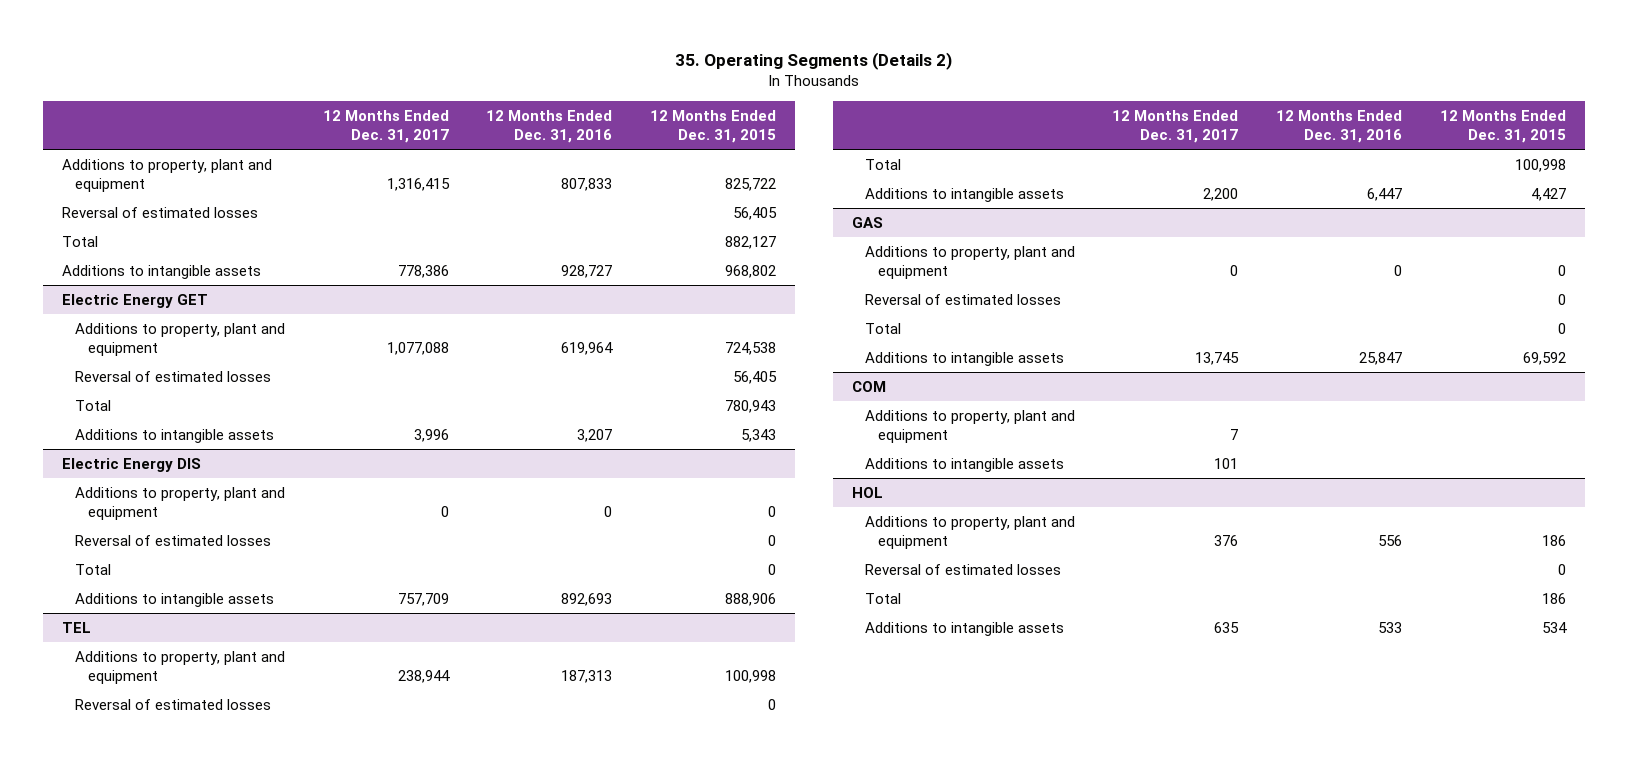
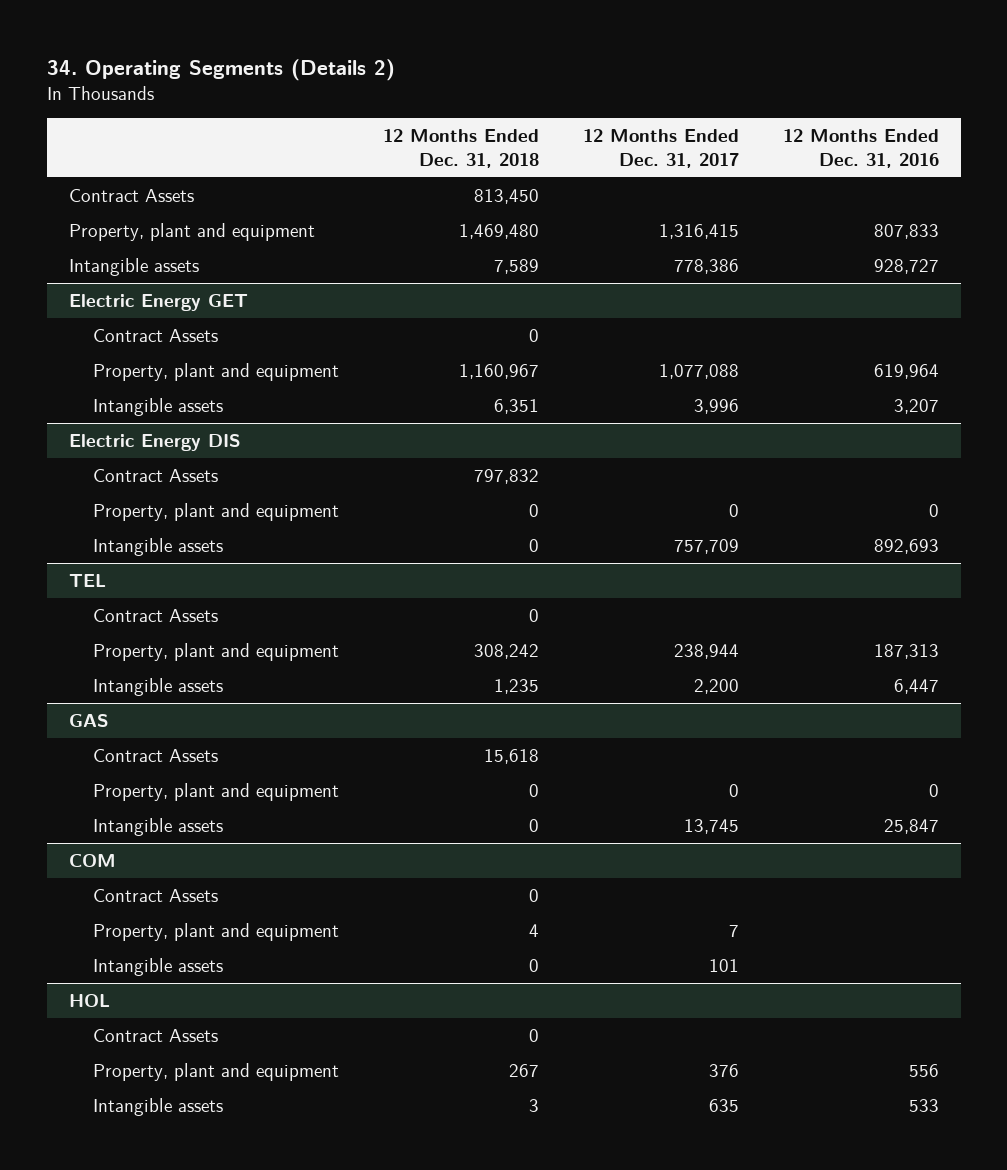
[674,52,952,71] 35. Operating Segments (Details 2) -> [46,59,395,82] 34. Operating Segments (Details 2)
[650,110,777,144] 12 Months Ended Dec. 31, 2015 -> none
none -> [382,129,539,168] 12 Months Ended Dec. 31, 2018
[61,206,258,218] Reversal of estimated losses -> none
[61,235,98,247] Total -> none
none -> [68,188,194,202] Contract Assets
[61,158,272,192] Additions to property, plant and equipment -> [68,222,315,241] Property, plant and equipment
[61,264,261,279] Additions to intangible assets -> [68,257,199,276] Intangible assets
[74,370,271,382] Reversal of estimated losses -> none
[74,399,111,411] Total -> none
none -> [92,328,218,342] Contract Assets
[74,322,285,356] Additions to property, plant and equipment -> [92,362,339,381] Property, plant and equipment
[74,428,274,443] Additions to intangible assets -> [92,397,223,416] Intangible assets
[74,534,271,546] Reversal of estimated losses -> none
[74,563,111,575] Total -> none
none -> [92,468,218,482] Contract Assets
[74,486,285,520] Additions to property, plant and equipment -> [92,502,339,521] Property, plant and equipment
[74,592,274,607] Additions to intangible assets -> [92,537,223,556] Intangible assets
[74,698,271,710] Reversal of estimated losses -> none
[864,158,901,170] Total -> none
none -> [92,608,218,622] Contract Assets
[74,650,285,684] Additions to property, plant and equipment -> [92,642,339,661] Property, plant and equipment
[864,187,1064,202] Additions to intangible assets -> [92,677,223,696] Intangible assets
[864,293,1061,305] Reversal of estimated losses -> none
[864,322,901,334] Total -> none
none -> [92,748,218,762] Contract Assets
[864,245,1075,279] Additions to property, plant and equipment -> [92,782,339,801] Property, plant and equipment
[864,351,1064,366] Additions to intangible assets -> [92,817,223,836] Intangible assets
none -> [92,888,218,902] Contract Assets
[864,409,1075,443] Additions to property, plant and equipment -> [92,922,339,941] Property, plant and equipment
[864,457,1064,472] Additions to intangible assets -> [92,957,223,976] Intangible assets
[864,563,1061,575] Reversal of estimated losses -> none
[864,592,901,604] Total -> none
none -> [92,1028,218,1042] Contract Assets
[864,515,1075,549] Additions to property, plant and equipment -> [92,1062,339,1081] Property, plant and equipment
[864,621,1064,636] Additions to intangible assets -> [92,1097,223,1116] Intangible assets

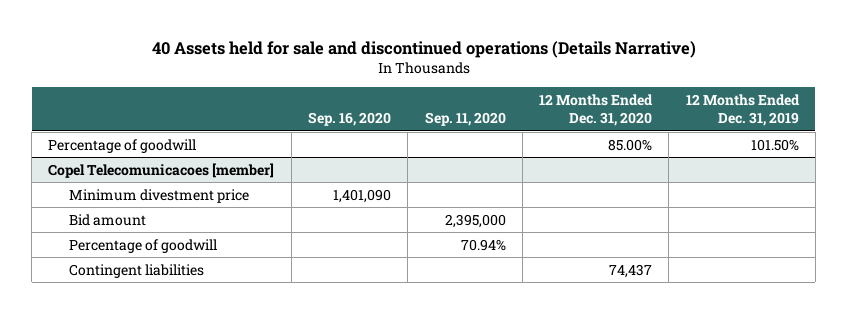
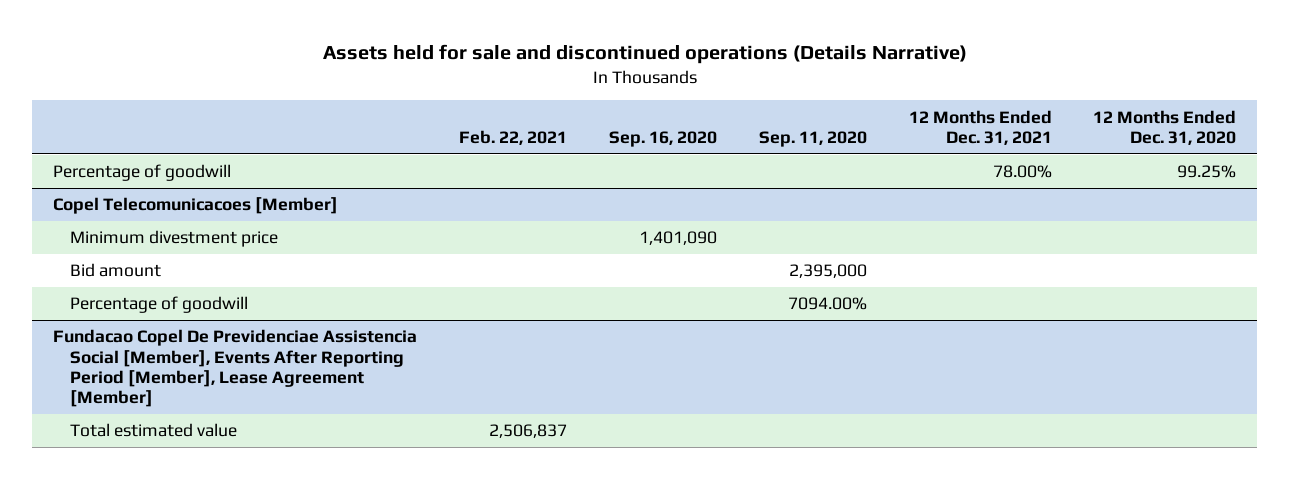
[151,40,696,58] 40 Assets held for sale and discontinued operations (Details Narrative) -> [322,44,967,65] Assets held for sale and discontinued operations (Details Narrative)
[685,94,800,127] 12 Months Ended Dec. 31, 2019 -> none
none -> [458,130,567,146] Feb. 22, 2021
none -> [908,109,1052,146] 12 Months Ended Dec. 31, 2021
[608,138,653,151] 85.00% -> [1177,165,1237,179] 99.25%
[48,162,275,178] Copel Telecomunicacoes [member] -> [52,197,338,215] Copel Telecomunicacoes [Member]
[69,263,205,278] Contingent liabilities -> none
[460,238,506,251] 70.94% -> [787,297,867,311] 7094.00%
none -> [52,329,417,408] Fundacao Copel De Previdenciae Assistencia Social [Member], Events After Reporting Period [Member], Lease Agreement [Member]
none -> [70,423,238,438] Total estimated value

